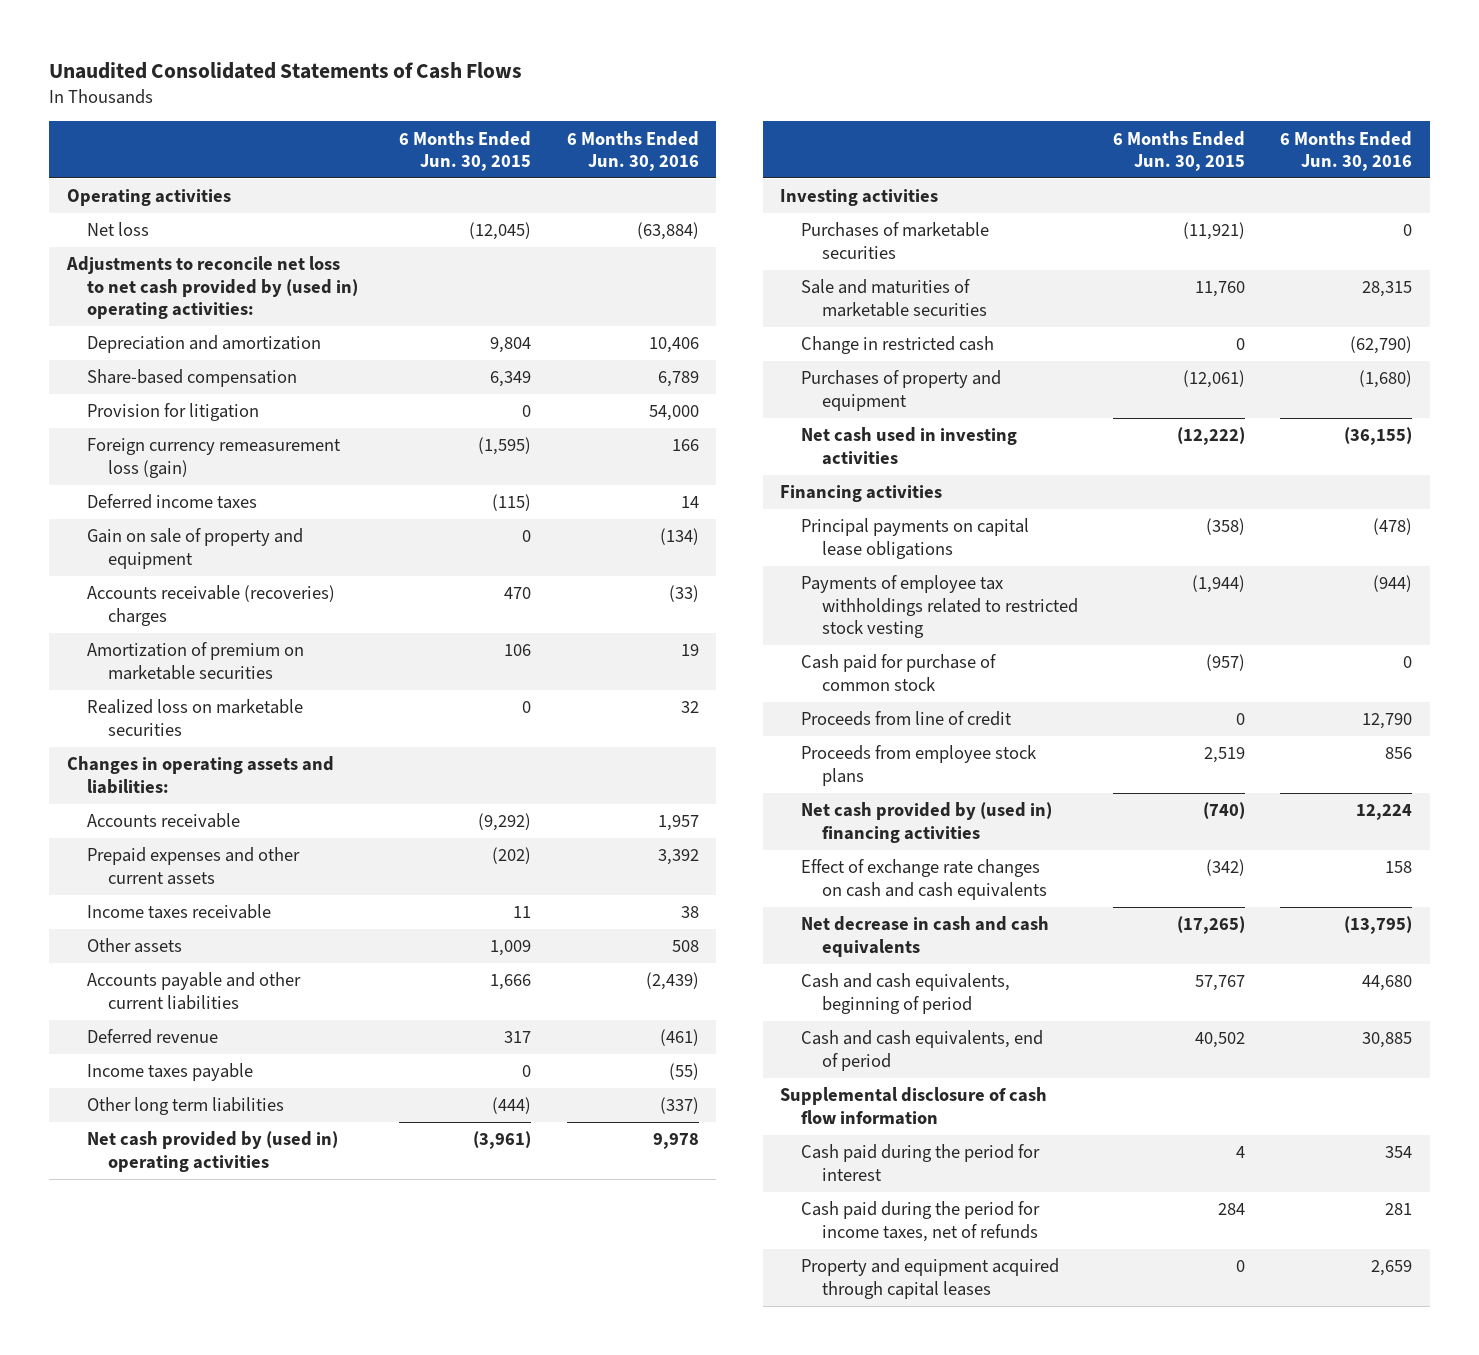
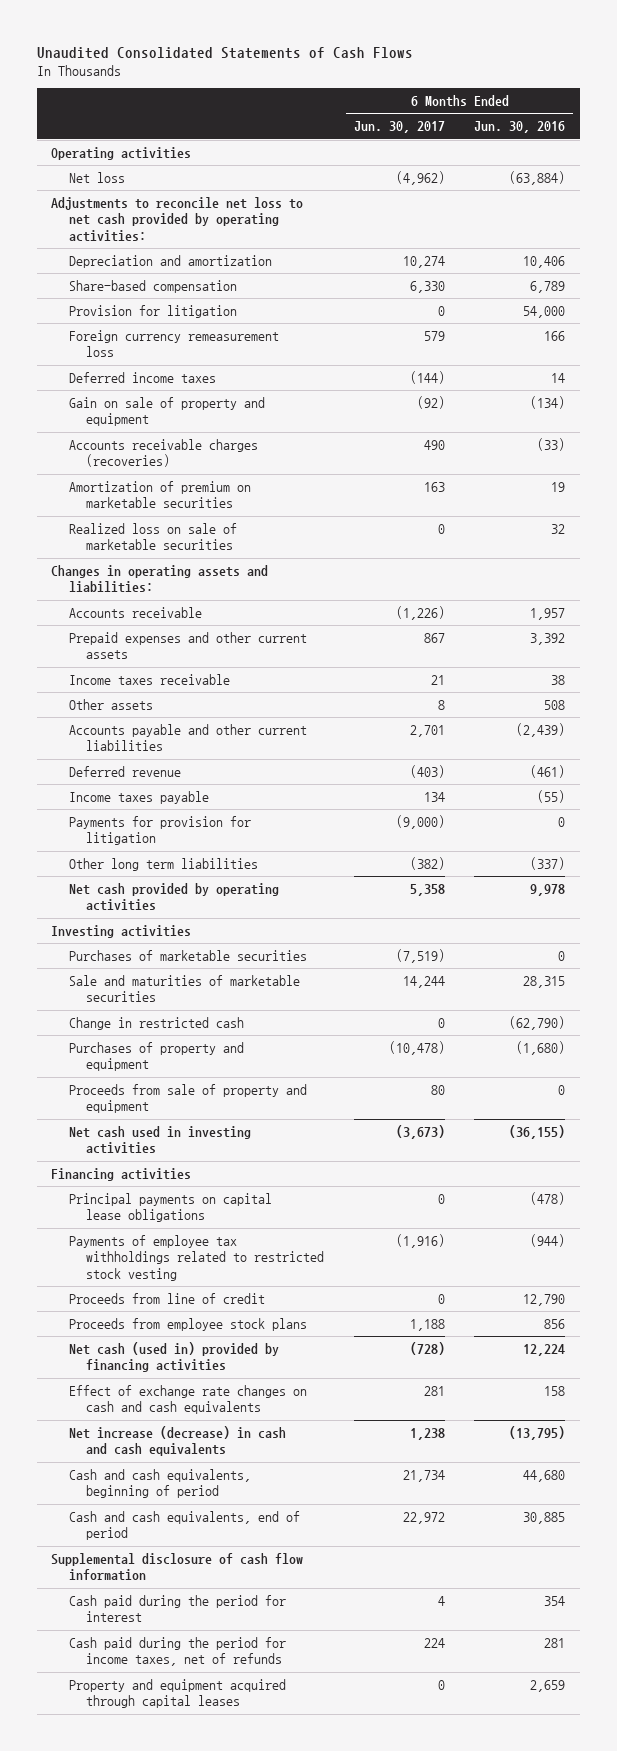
[399,130,532,172] 6 Months Ended Jun. 30, 2015 -> none
none -> [353,121,445,134] Jun. 30, 2017
[65,256,359,319] Adjustments to reconcile net loss to net cash provided by (used in) operating activities: -> [51,196,304,242] Adjustments to reconcile net loss to net cash provided by operating activities:
[87,438,342,478] Foreign currency remeasurement loss (gain) -> [68,329,279,358] Foreign currency remeasurement loss
[87,585,336,626] Accounts receivable (recoveries) charges -> [68,438,258,468] Accounts receivable charges (recoveries)
[87,699,304,736] Realized loss on marketable securities -> [68,522,237,551] Realized loss on sale of marketable securities
none -> [68,815,251,846] Payments for provision for litigation
[87,1131,339,1172] Net cash provided by (used in) operating activities -> [68,882,279,912] Net cash provided by operating activities
none -> [68,1083,307,1114] Proceeds from sale of property and equipment
[801,654,997,691] Cash paid for purchase of common stock -> none
[801,802,1053,843] Net cash provided by (used in) financing activities -> [68,1341,279,1373] Net cash (used in) provided by financing activities
[801,916,1050,957] Net decrease in cash and cash equivalents -> [68,1425,286,1457] Net increase (decrease) in cash and cash equivalents

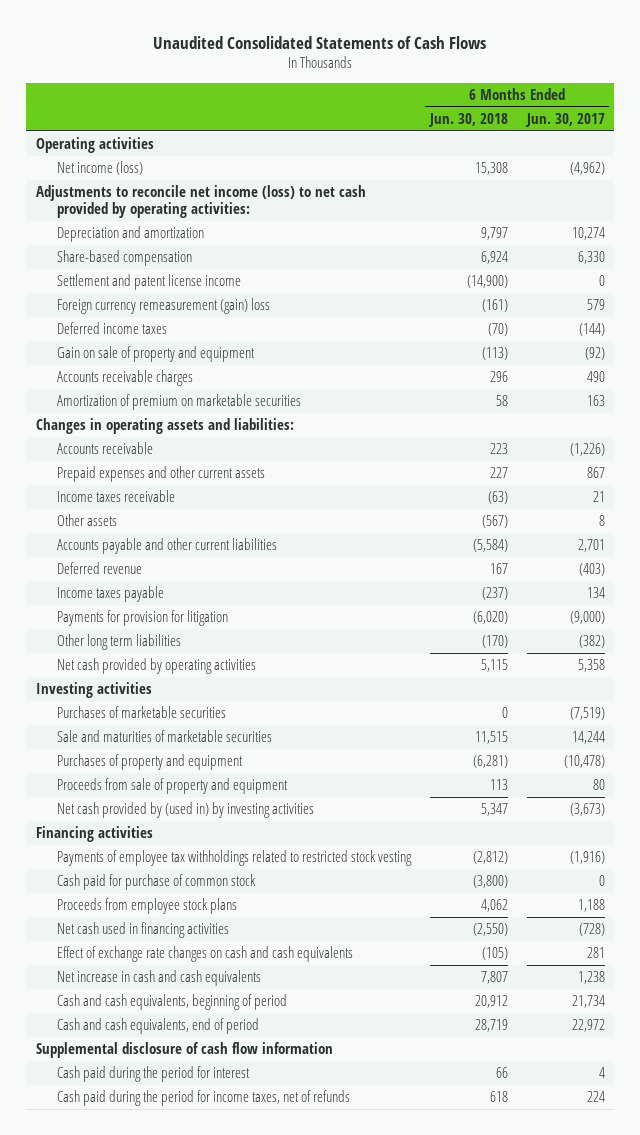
[474,121,566,134] Jun. 30, 2016 -> none
none -> [427,112,508,127] Jun. 30, 2018
[68,171,125,183] Net loss -> [56,161,143,176] Net income (loss)
[51,196,304,242] Adjustments to reconcile net loss to net cash provided by operating activities: -> [35,185,366,218] Adjustments to reconcile net income (loss) to net cash provided by operating activities:
[68,304,237,318] Provision for litigation -> none
none -> [56,274,241,291] Settlement and patent license income
[68,329,279,358] Foreign currency remeasurement loss -> [56,298,270,315] Foreign currency remeasurement (gain) loss
[68,438,258,468] Accounts receivable charges (recoveries) -> [56,370,193,387] Accounts receivable charges
[68,522,237,551] Realized loss on sale of marketable securities -> none
[68,1016,244,1030] Change in restricted cash -> none
[68,1125,251,1155] Net cash used in investing activities -> [56,802,314,819] Net cash provided by (used in) by investing activities
[68,1192,272,1223] Principal payments on capital lease obligations -> none
[68,1292,265,1304] Proceeds from line of credit -> none
none -> [56,874,256,891] Cash paid for purchase of common stock
[68,1341,279,1373] Net cash (used in) provided by financing activities -> [56,922,229,939] Net cash used in financing activities
[68,1425,286,1457] Net increase (decrease) in cash and cash equivalents -> [56,970,261,987] Net increase in cash and cash equivalents
[68,1678,286,1709] Property and equipment acquired through capital leases -> none

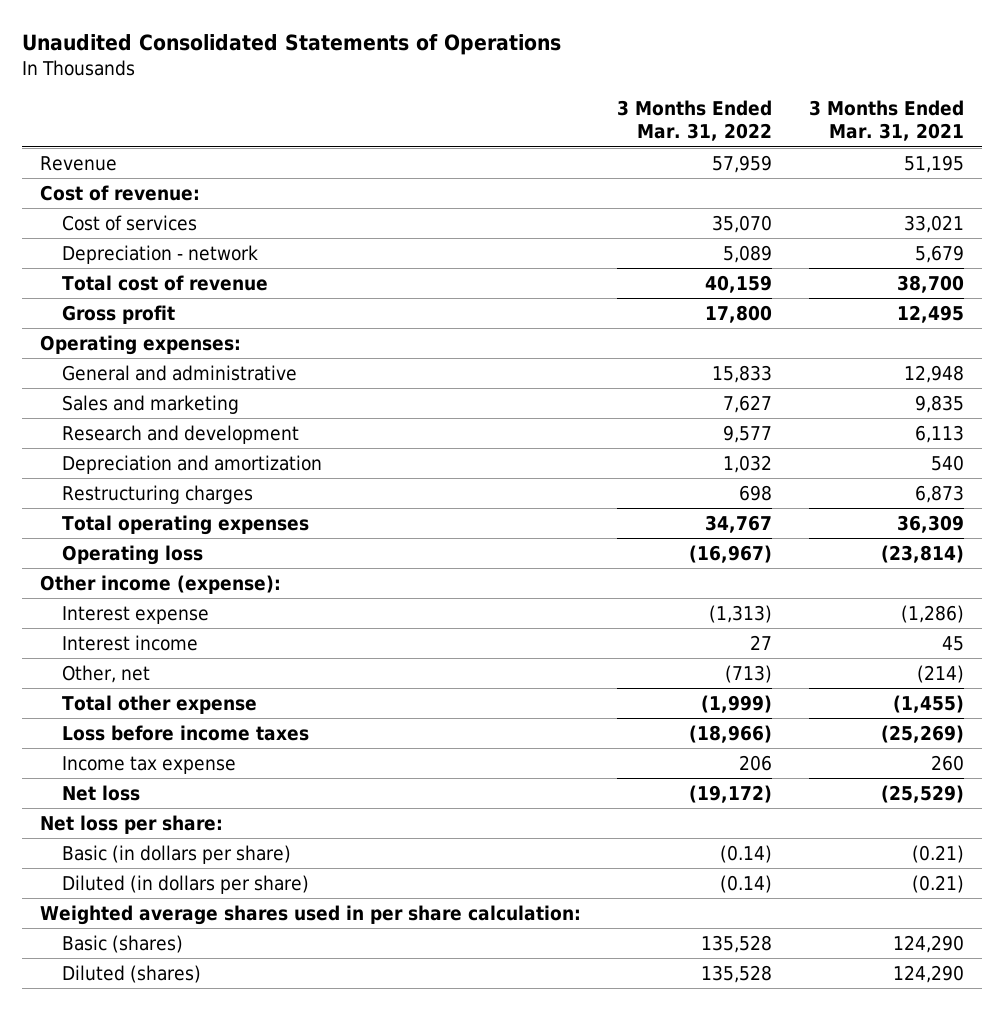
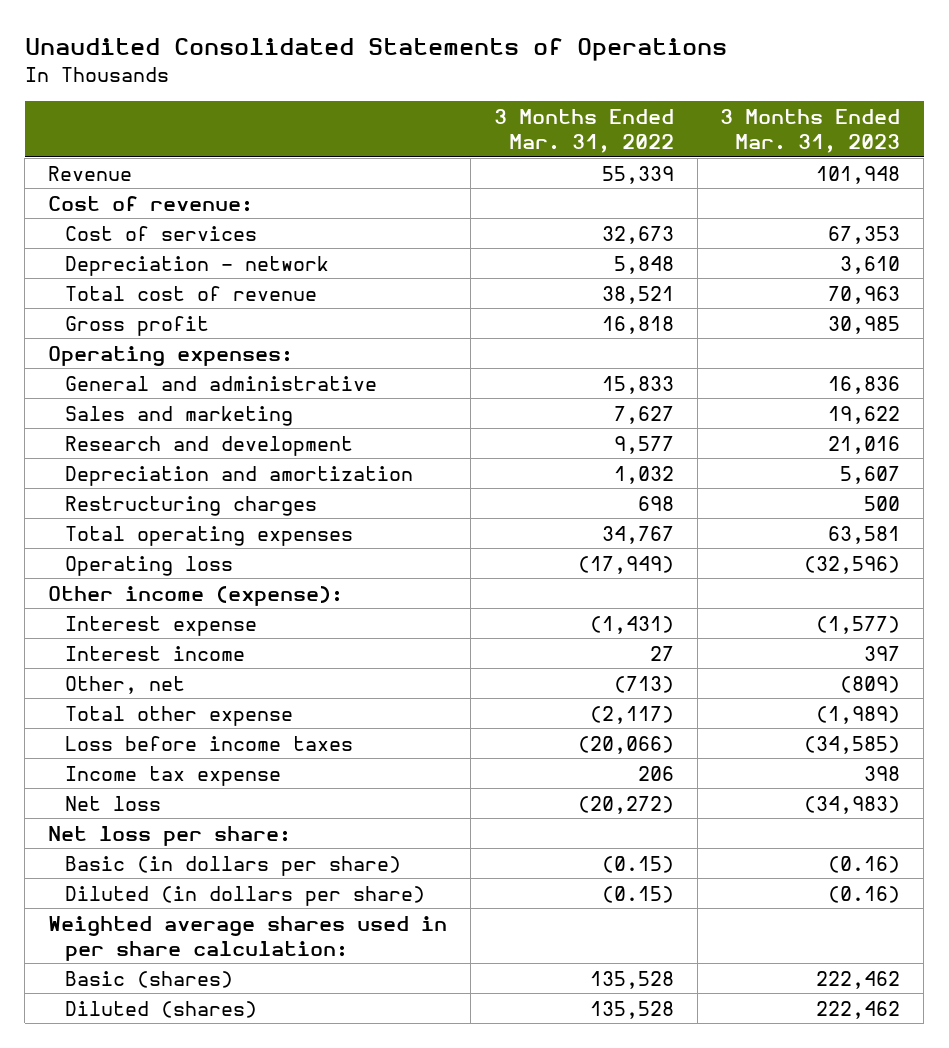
[809,99,965,142] 3 Months Ended Mar. 31, 2021 -> none
none -> [720,109,901,154] 3 Months Ended Mar. 31, 2023
[712,154,773,173] 57,959 -> [601,165,674,184] 55,339
[712,214,773,233] 35,070 -> [601,225,674,244] 32,673
[723,244,773,263] 5,089 -> [613,255,674,274] 5,848
[705,274,773,293] 40,159 -> [601,285,674,304] 38,521
[705,304,773,323] 17,800 -> [601,315,674,334] 16,818
[689,544,773,563] (16,967) -> [577,555,674,574] (17,949)
[709,604,773,623] (1,313) -> [589,615,674,634] (1,431)
[701,694,773,713] (1,999) -> [589,705,674,724] (2,117)
[689,724,773,743] (18,966) -> [577,735,674,754] (20,066)
[689,784,773,803] (19,172) -> [577,795,674,814] (20,272)
[720,844,773,863] (0.14) -> [601,855,674,873] (0.15)
[720,874,773,893] (0.14) -> [601,885,674,903] (0.15)

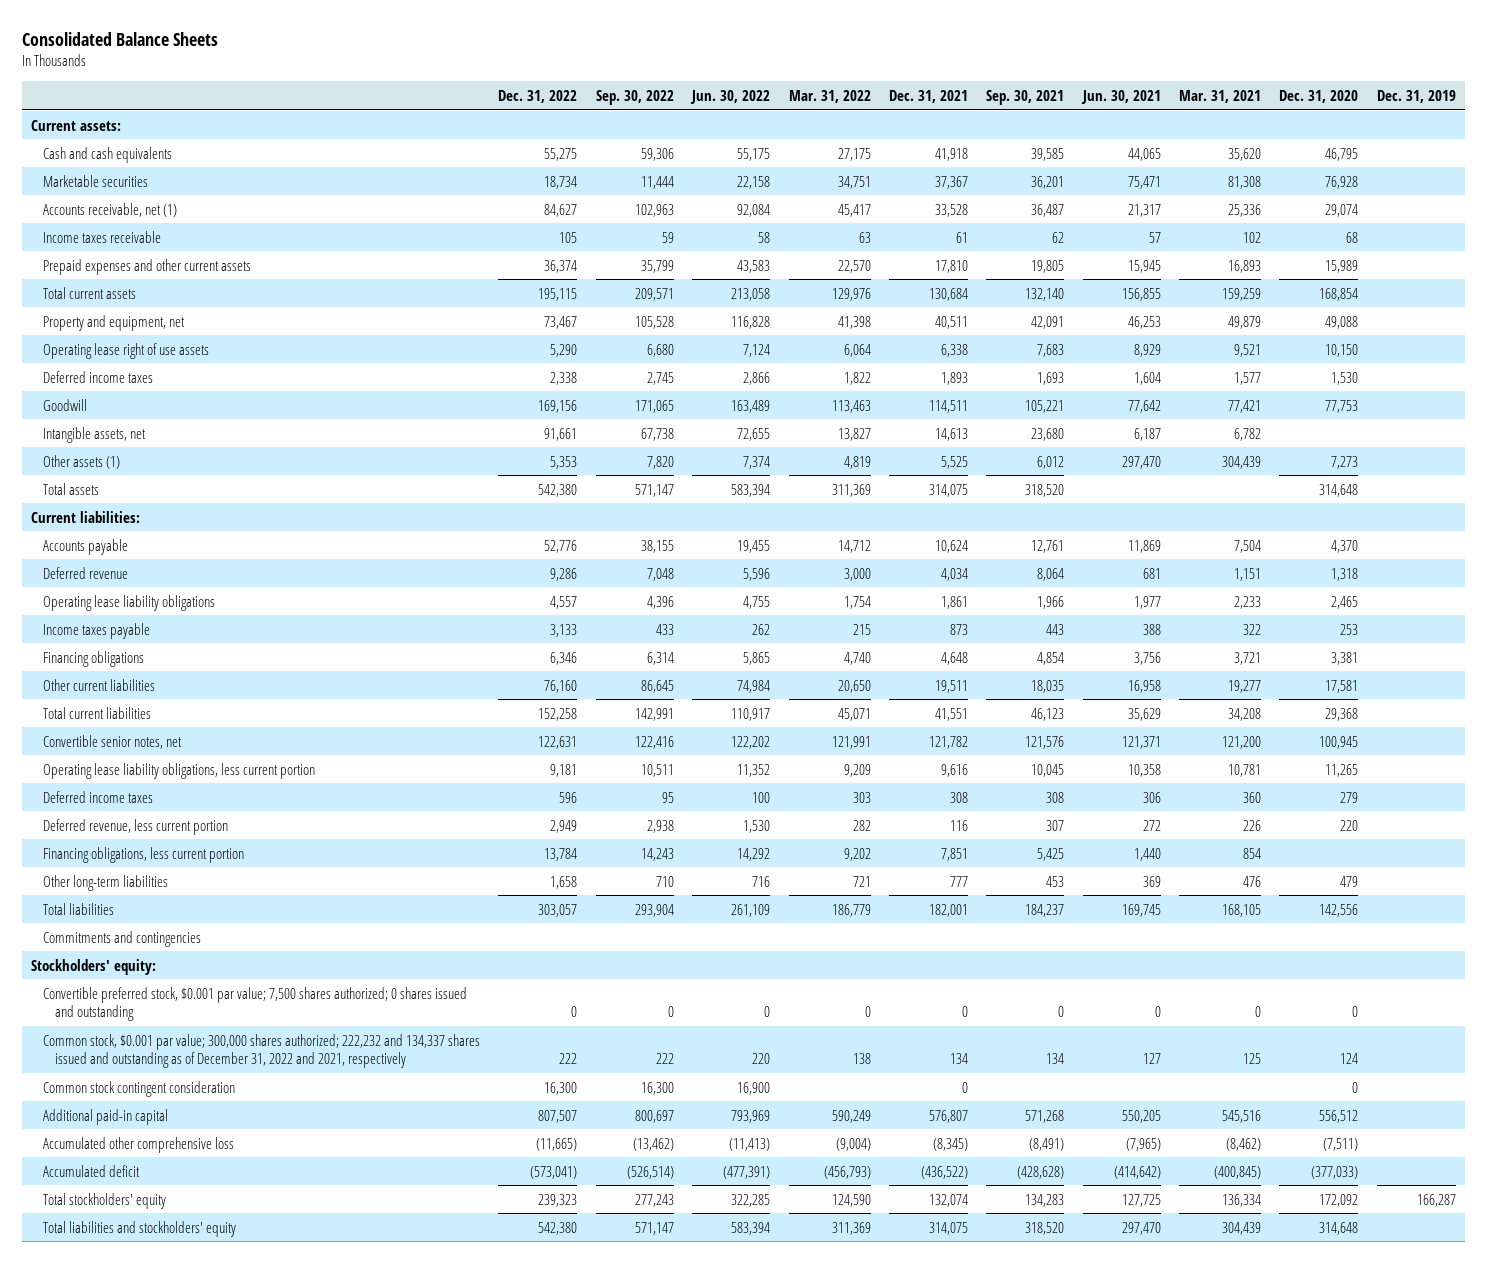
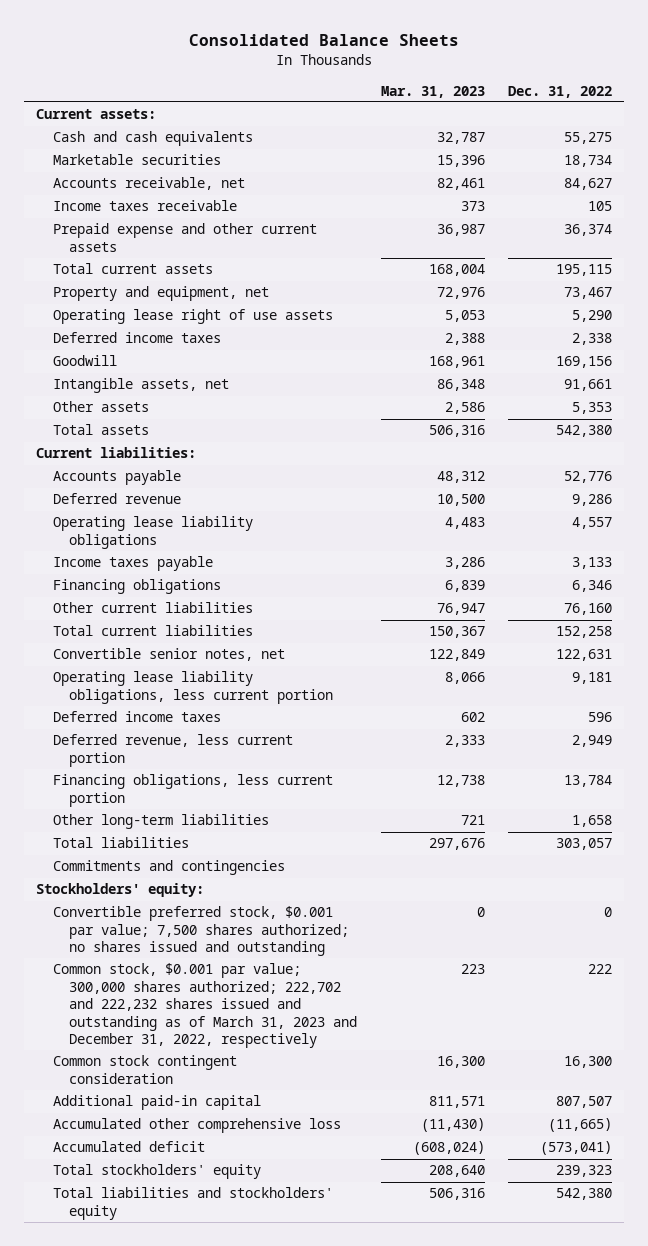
[595,89,674,105] Sep. 30, 2022 -> none
[690,89,771,104] Jun. 30, 2022 -> none
[788,89,871,103] Mar. 31, 2022 -> none
[888,89,968,103] Dec. 31, 2021 -> none
[986,89,1065,105] Sep. 30, 2021 -> none
[1080,89,1161,104] Jun. 30, 2021 -> none
[1179,89,1262,103] Mar. 31, 2021 -> none
[1279,89,1359,103] Dec. 31, 2020 -> none
[1376,89,1456,103] Dec. 31, 2019 -> none
none -> [380,85,485,98] Mar. 31, 2023
[43,202,178,217] Accounts receivable, net (1) -> [52,177,245,191] Accounts receivable, net
[43,258,252,275] Prepaid expenses and other current assets -> [52,223,317,252] Prepaid expense and other current assets
[43,454,121,469] Other assets (1) -> [52,401,149,413] Other assets
[43,986,468,1022] Convertible preferred stock, $0.001 par value; 7,500 shares authorized; 0 shares issued and outstanding -> [52,906,350,957] Convertible preferred stock, $0.001 par value; 7,500 shares authorized; no shares issued and outstanding
[43,1033,481,1069] Common stock, $0.001 par value; 300,000 shares authorized; 222,232 and 134,337 shares issued and outstanding as of December 31, 2022 and 2021, respectively -> [52,963,358,1049] Common stock, $0.001 par value; 300,000 shares authorized; 222,702 and 222,232 shares issued and outstanding as of March 31, 2023 and December 31, 2022, respectively

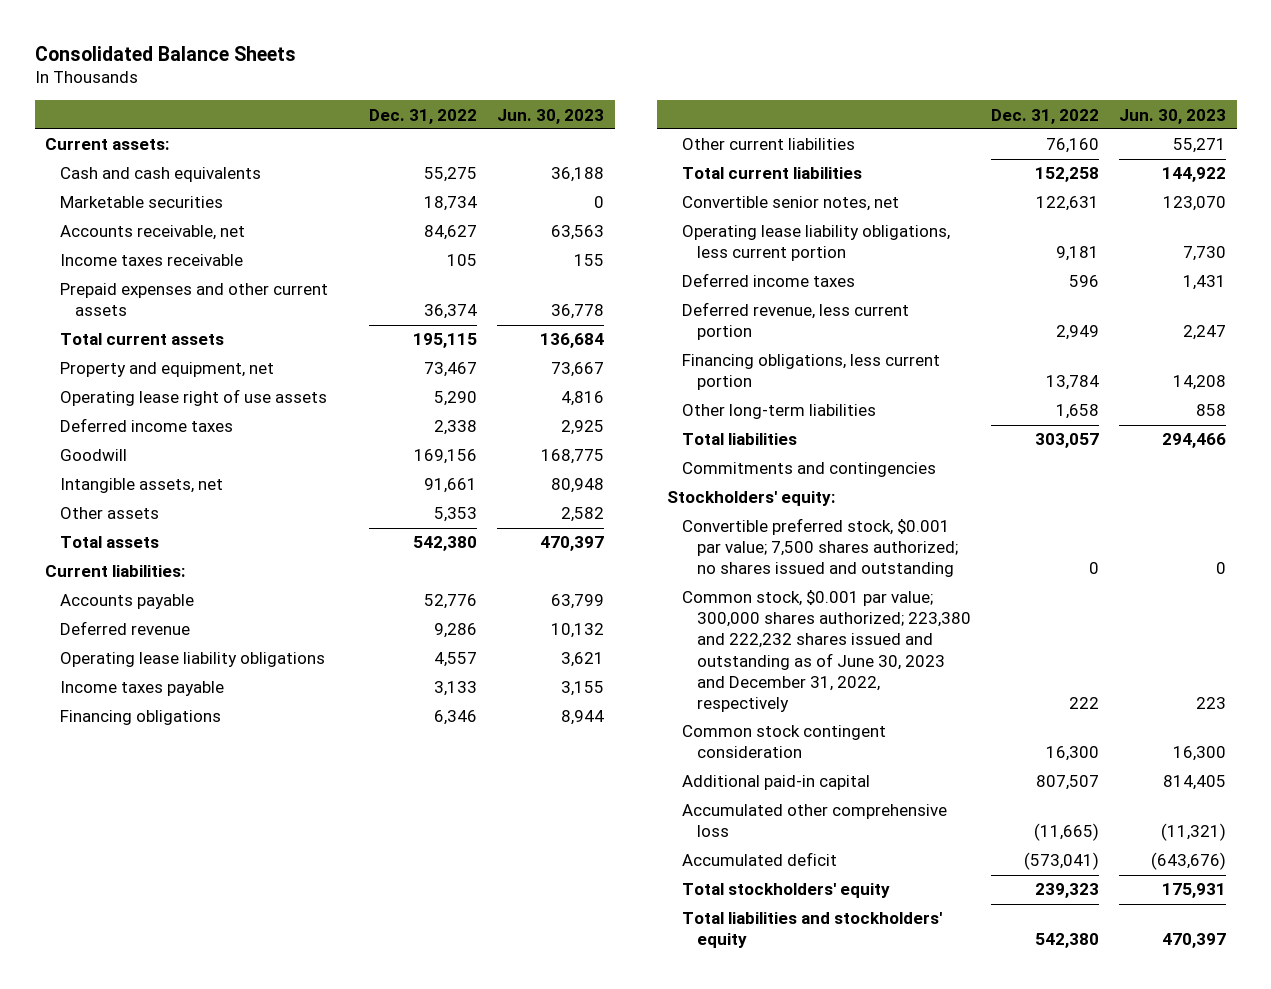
[380,85,485,98] Mar. 31, 2023 -> none
none -> [497,108,605,124] Jun. 30, 2023
[52,223,317,252] Prepaid expense and other current assets -> [59,283,328,317] Prepaid expenses and other current assets
[52,963,358,1049] Common stock, $0.001 par value; 300,000 shares authorized; 222,702 and 222,232 shares issued and outstanding as of March 31, 2023 and December 31, 2022, respectively -> [681,590,971,712] Common stock, $0.001 par value; 300,000 shares authorized; 223,380 and 222,232 shares issued and outstanding as of June 30, 2023 and December 31, 2022, respectively

